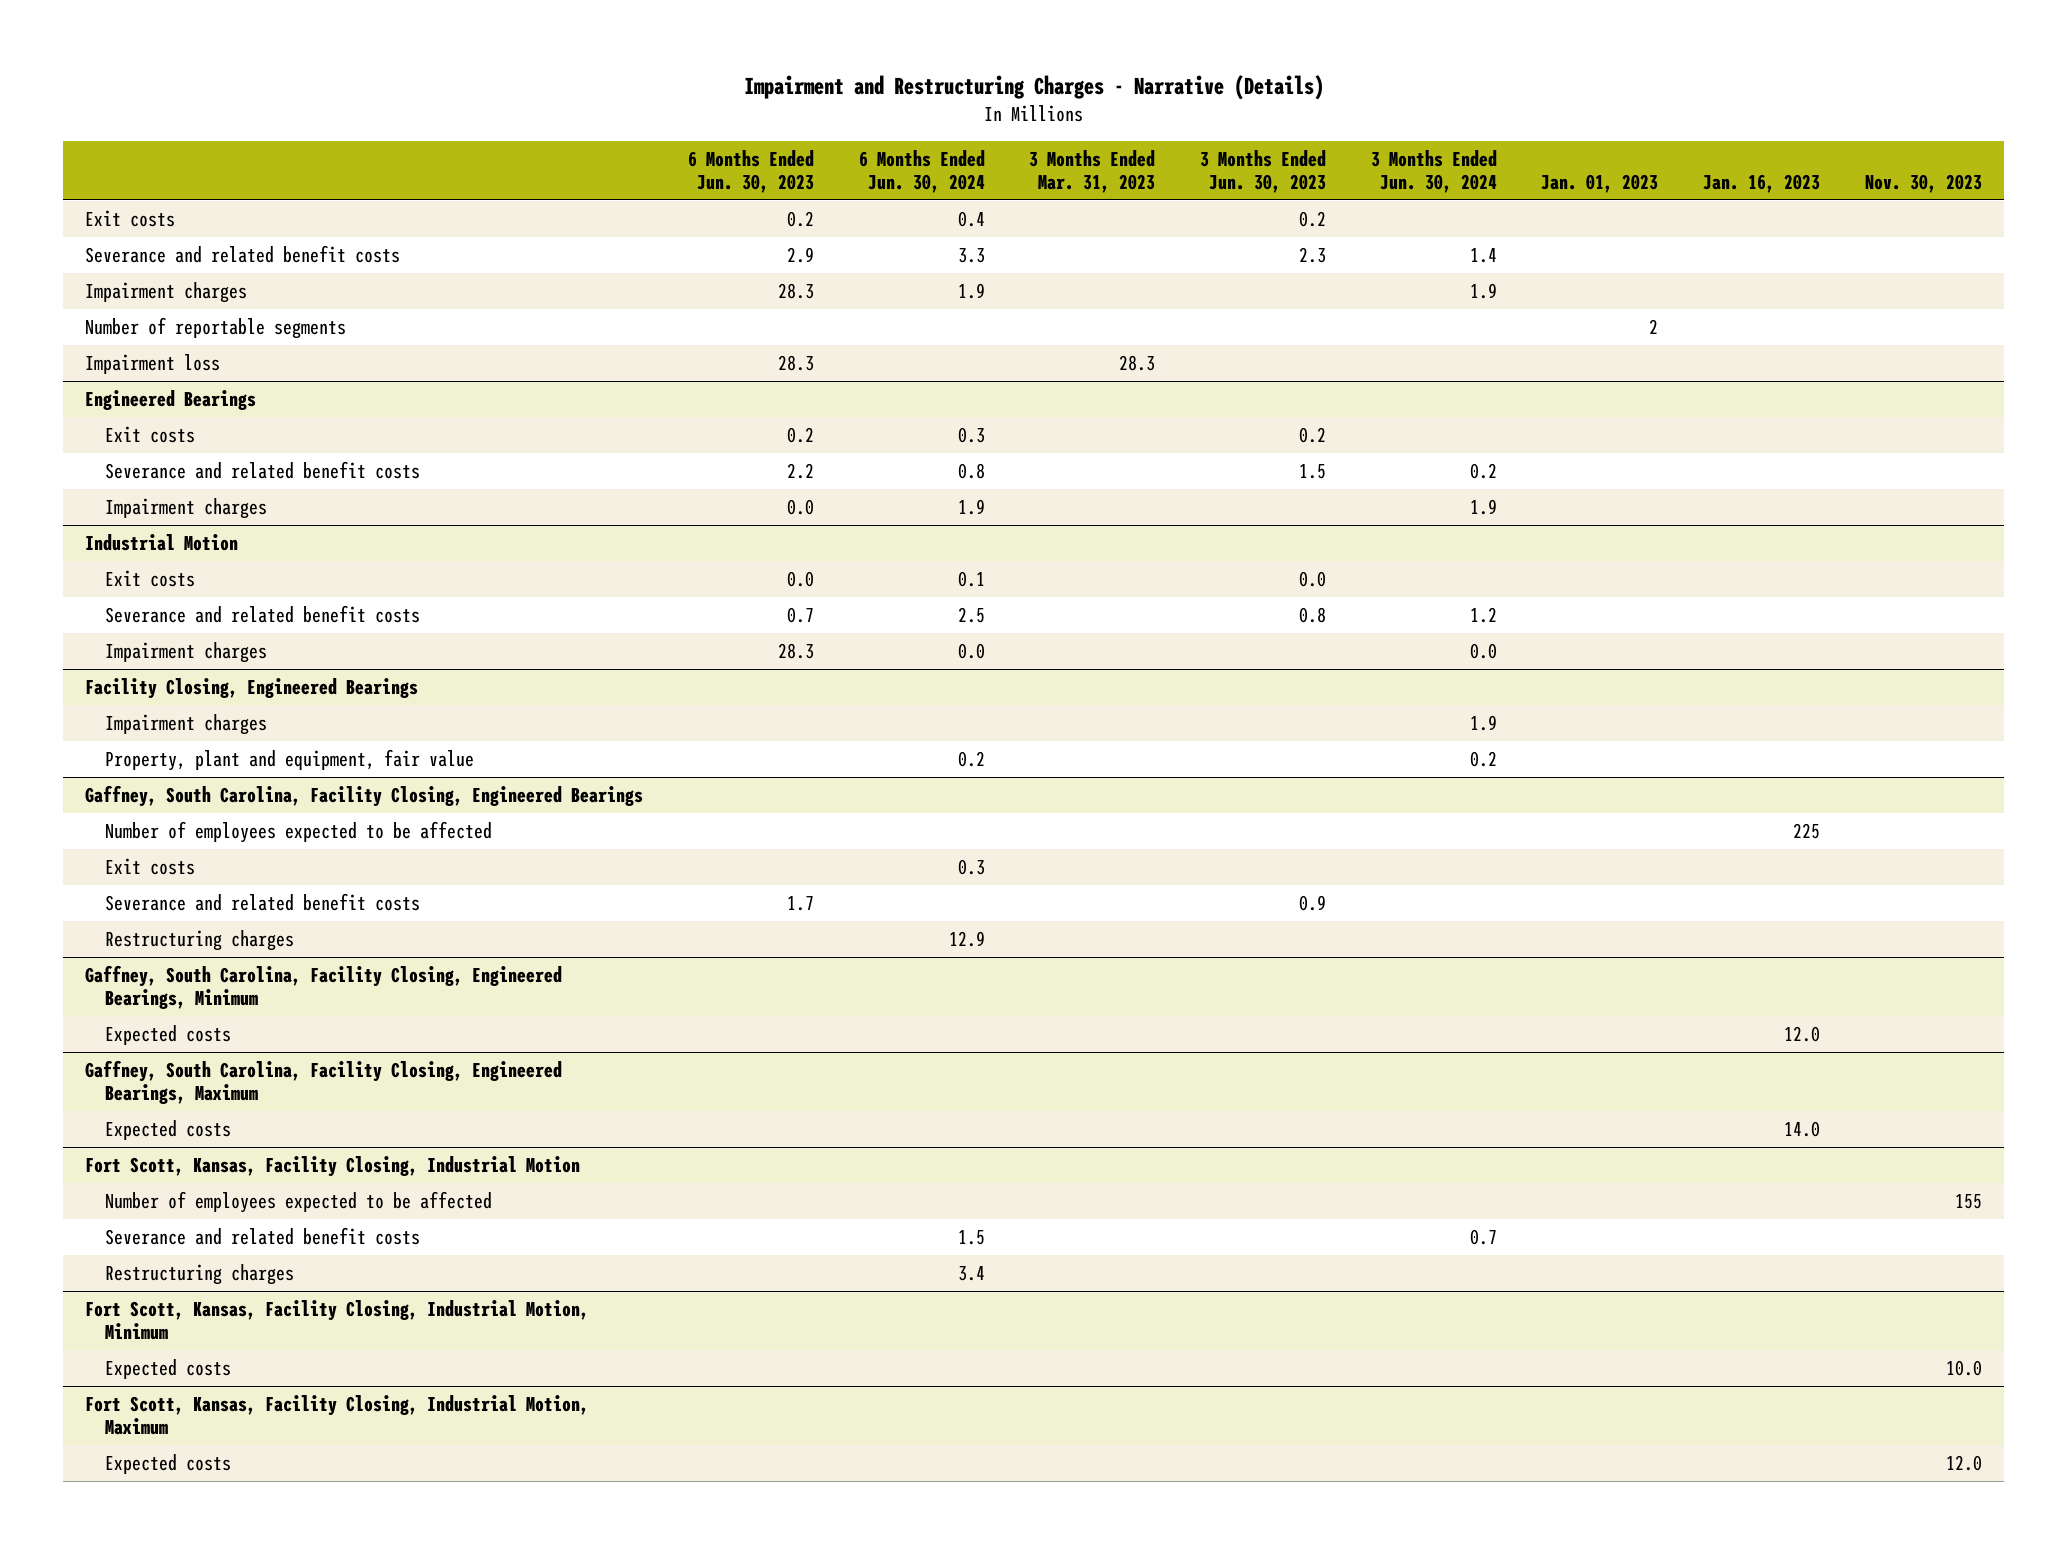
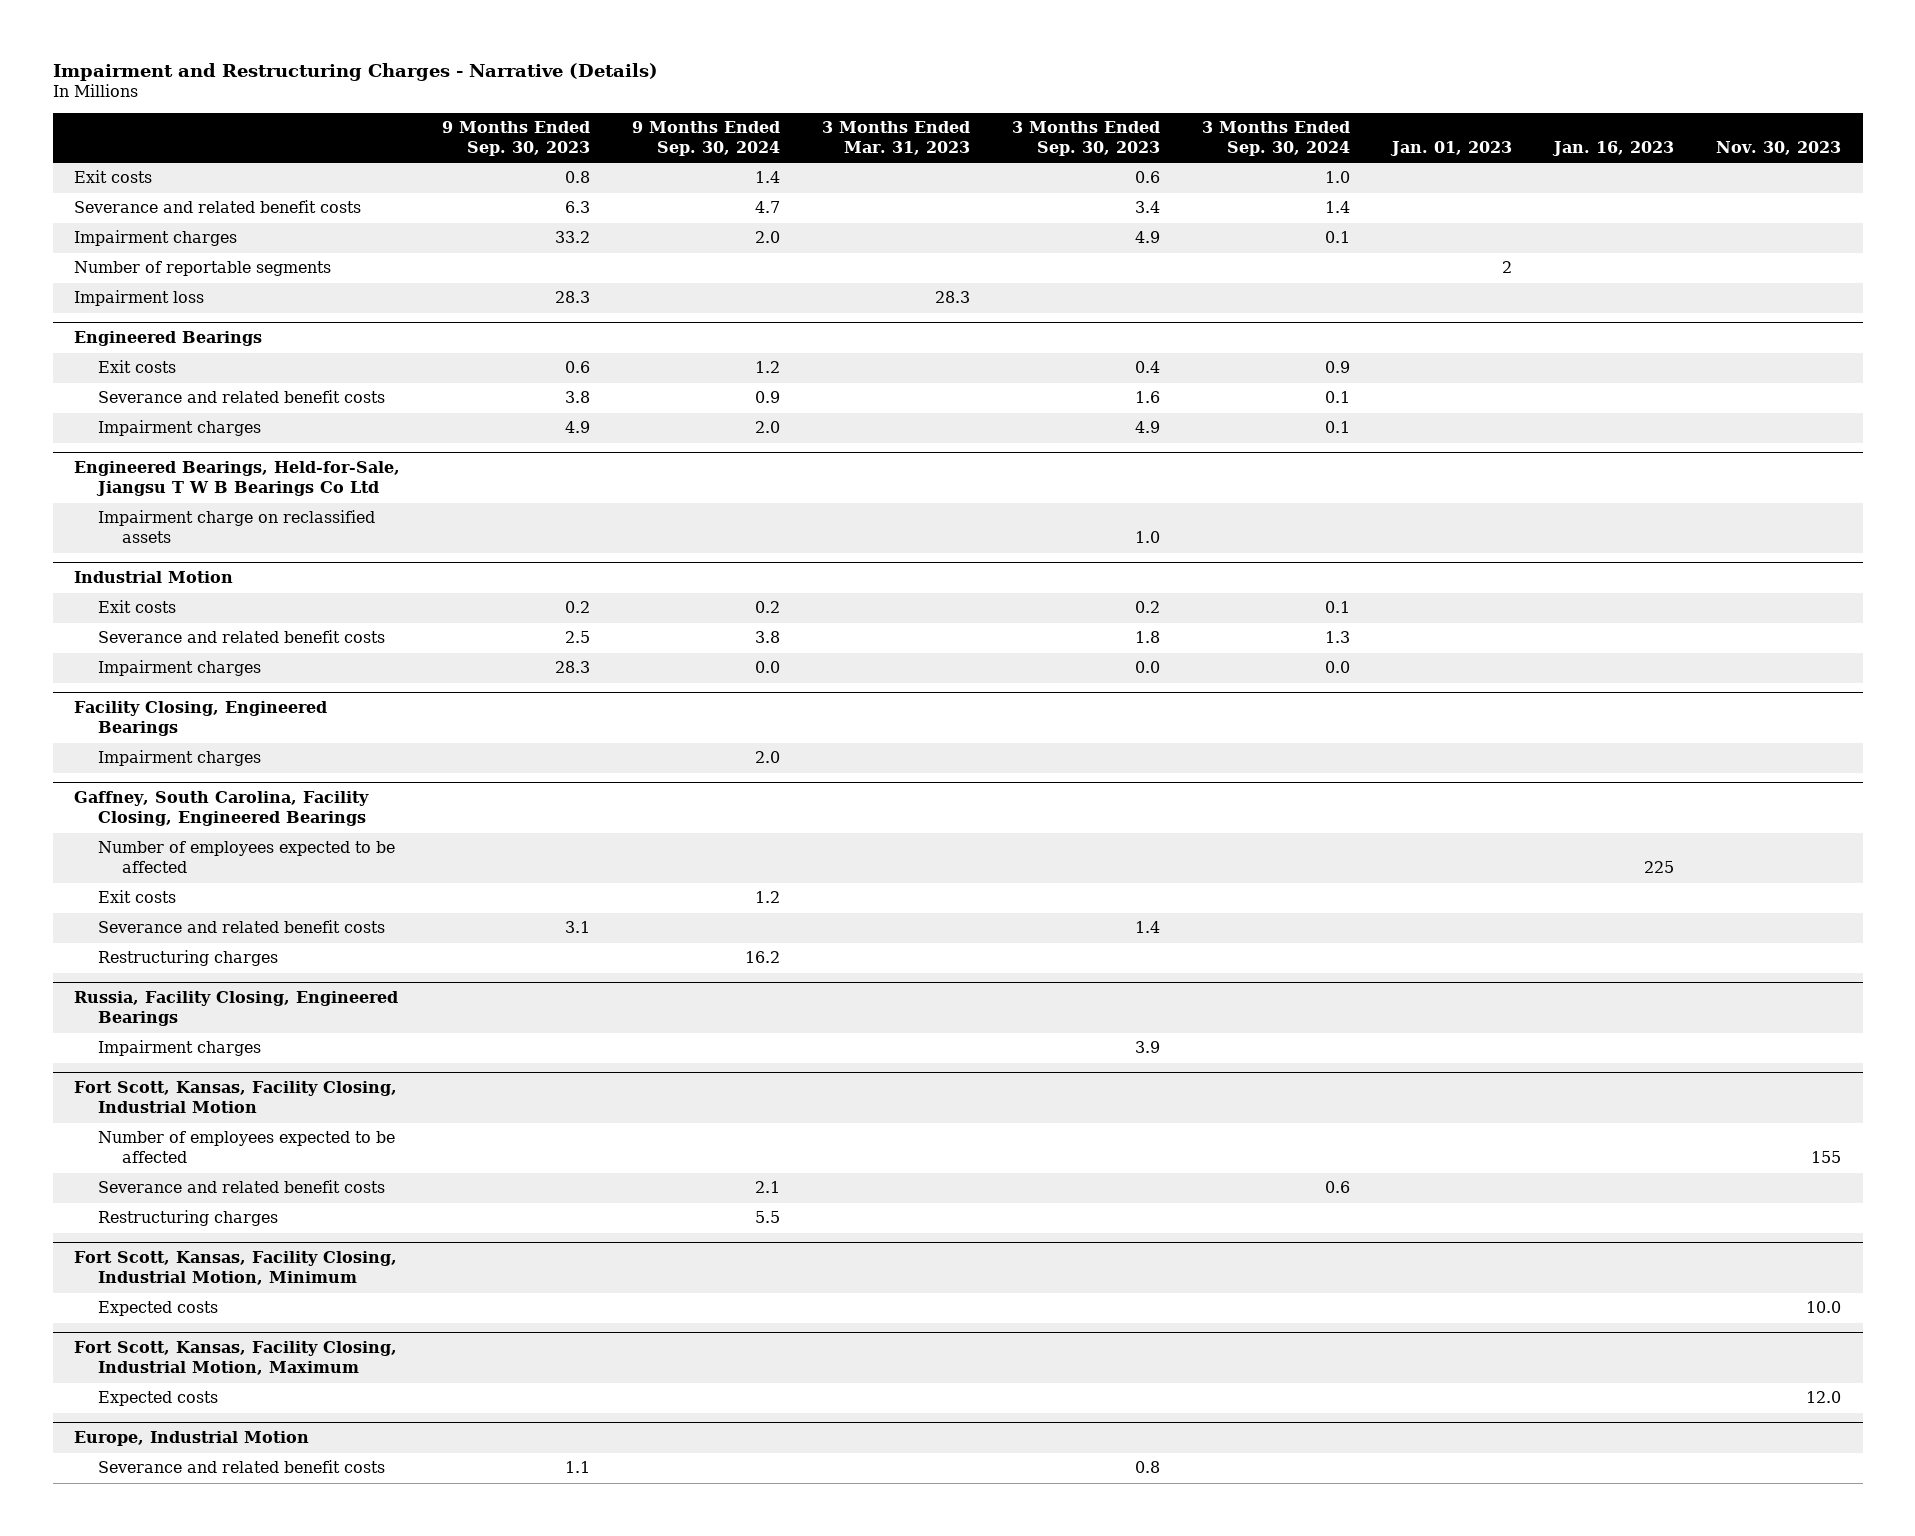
[687,149,814,193] 6 Months Ended Jun. 30, 2023 -> none
[858,149,985,193] 6 Months Ended Jun. 30, 2024 -> none
[1200,149,1327,193] 3 Months Ended Jun. 30, 2023 -> none
[1370,149,1497,193] 3 Months Ended Jun. 30, 2024 -> none
none -> [441,121,590,157] 9 Months Ended Sep. 30, 2023
none -> [631,121,780,157] 9 Months Ended Sep. 30, 2024
none -> [1012,121,1161,157] 3 Months Ended Sep. 30, 2023
none -> [1202,121,1351,157] 3 Months Ended Sep. 30, 2024
none -> [73,461,400,497] Engineered Bearings, Held-for-Sale, Jiangsu T W B Bearings Co Ltd
none -> [97,510,375,544] Impairment charge on reclassified assets
[104,748,474,771] Property, plant and equipment, fair value -> none
[85,964,563,1010] Gaffney, South Carolina, Facility Closing, Engineered Bearings, Minimum -> none
[104,1024,231,1045] Expected costs -> none
[85,1059,563,1105] Gaffney, South Carolina, Facility Closing, Engineered Bearings, Maximum -> none
[104,1119,231,1140] Expected costs -> none
none -> [73,991,398,1027] Russia, Facility Closing, Engineered Bearings
none -> [97,1040,261,1057] Impairment charges
none -> [73,1431,309,1447] Europe, Industrial Motion
none -> [97,1460,385,1474] Severance and related benefit costs

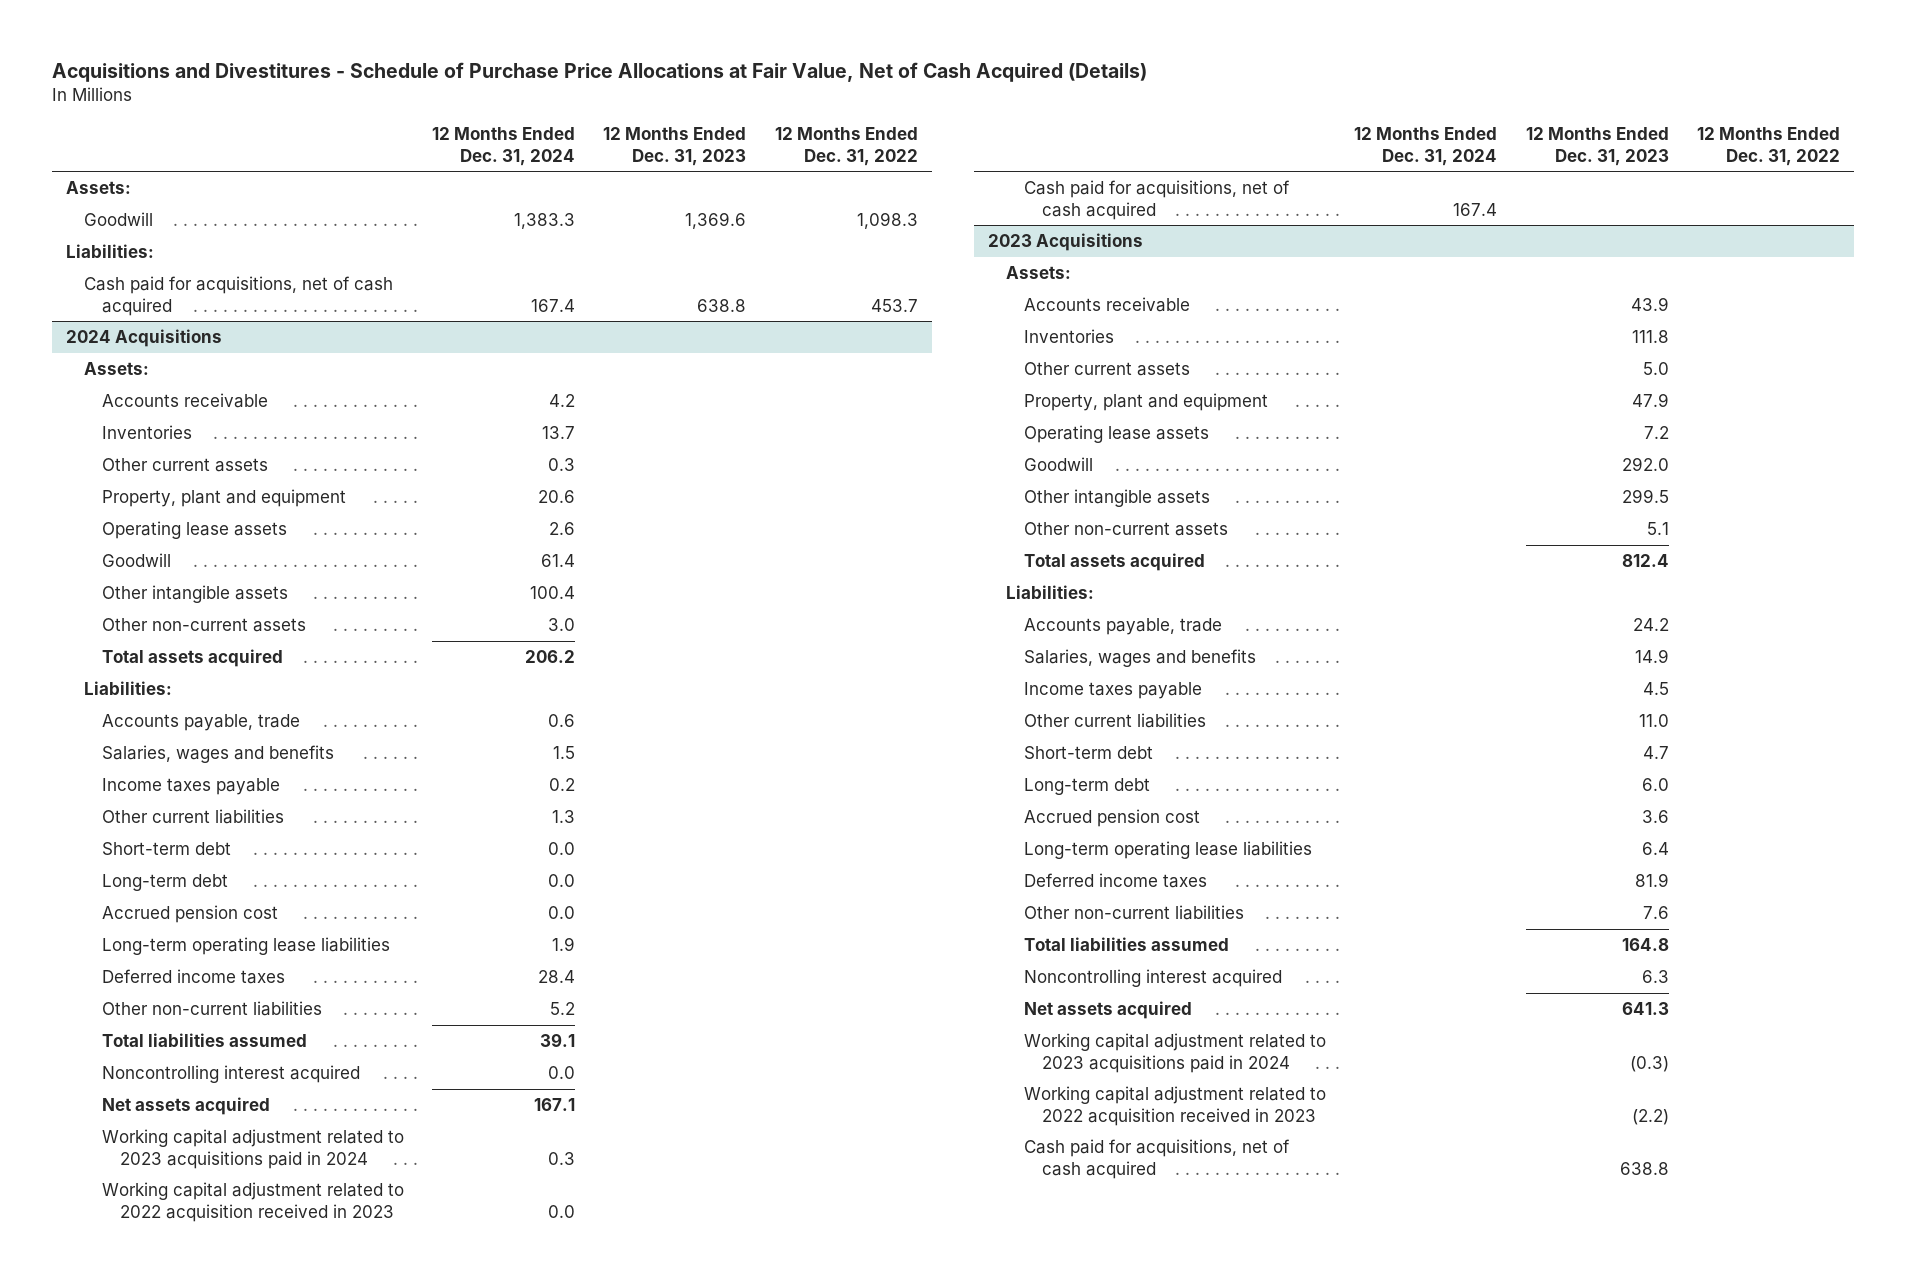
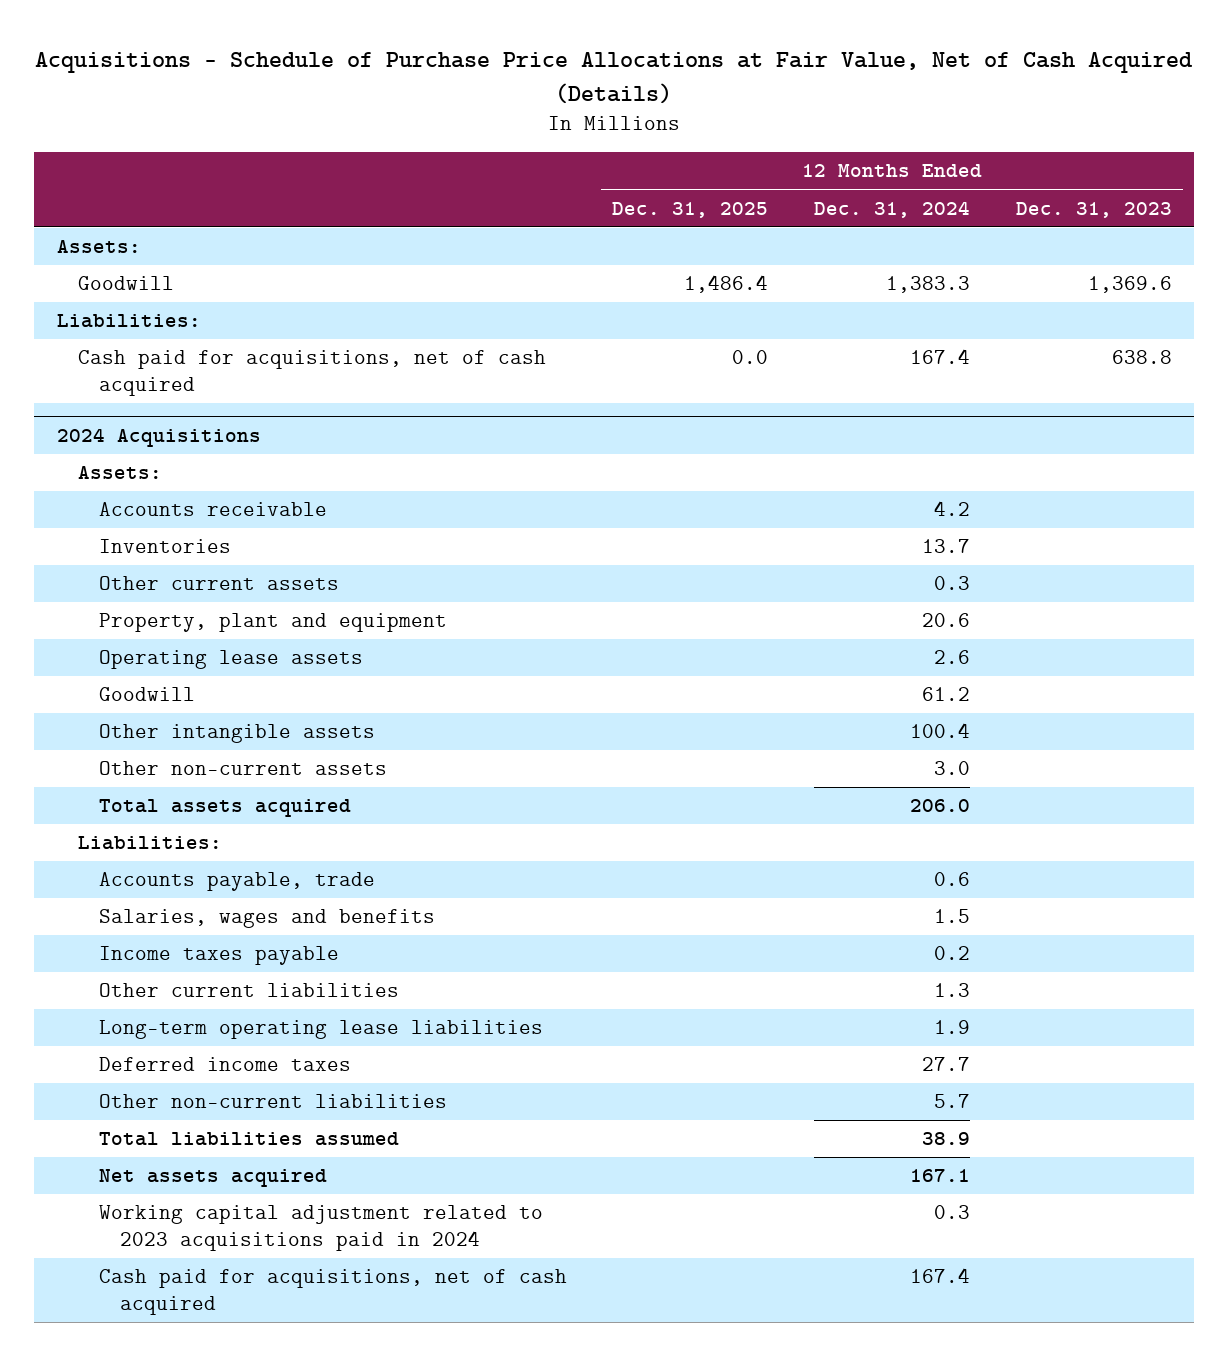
[52,62,1148,83] Acquisitions and Divestitures - Schedule of Purchase Price Allocations at Fair Value, Net of Cash Acquired (Details) -> [35,52,1194,105] Acquisitions - Schedule of Purchase Price Allocations at Fair Value, Net of Cash Acquired (Details)
[774,127,918,166] 12 Months Ended Dec. 31, 2022 -> none
none -> [612,201,769,218] Dec. 31, 2025
[541,553,576,567] 61.4 -> [921,687,970,702] 61.2
[525,649,576,663] 206.2 -> [909,799,970,813] 206.0
[101,841,231,855] Short-term debt -> none
[101,873,228,891] Long-term debt -> none
[101,904,278,923] Accrued pension cost -> none
[101,1064,360,1083] Noncontrolling interest acquired -> none
[538,969,576,983] 28.4 -> [921,1057,970,1072] 27.7
[550,1001,576,1015] 5.2 -> [933,1094,970,1109] 5.7
[540,1032,576,1047] 39.1 -> [921,1132,970,1146] 38.9
[101,1181,404,1222] Working capital adjustment related to 2022 acquisition received in 2023 -> none
[988,232,1144,251] 2023 Acquisitions -> none
[1006,265,1072,279] Assets: -> none
[1024,296,1191,312] Accounts receivable -> none
[1024,328,1115,343] Inventories -> none
[1024,361,1191,376] Other current assets -> none
[1024,392,1269,411] Property, plant and equipment -> none
[1024,424,1210,443] Operating lease assets -> none
[1024,456,1094,471] Goodwill -> none
[1024,488,1211,507] Other intangible assets -> none
[1024,521,1229,536] Other non-current assets -> none
[1024,552,1206,571] Total assets acquired -> none
[1006,584,1095,599] Liabilities: -> none
[1024,617,1223,635] Accounts payable, trade -> none
[1024,648,1257,667] Salaries, wages and benefits -> none
[1024,681,1203,699] Income taxes payable -> none
[1024,712,1207,728] Other current liabilities -> none
[1024,745,1154,759] Short-term debt -> none
[1024,777,1151,795] Long-term debt -> none
[1024,808,1201,827] Accrued pension cost -> none
[1024,840,1313,859] Long-term operating lease liabilities -> none
[1024,872,1208,888] Deferred income taxes -> none
[1024,904,1245,920] Other non-current liabilities -> none
[1024,936,1230,951] Total liabilities assumed -> none
[1024,968,1283,987] Noncontrolling interest acquired -> none
[1024,1000,1193,1019] Net assets acquired -> none
[1024,1032,1327,1073] Working capital adjustment related to 2023 acquisitions paid in 2024 -> none
[1024,1085,1327,1126] Working capital adjustment related to 2022 acquisition received in 2023 -> none
[1024,1138,1291,1179] Cash paid for acquisitions, net of cash acquired -> none

